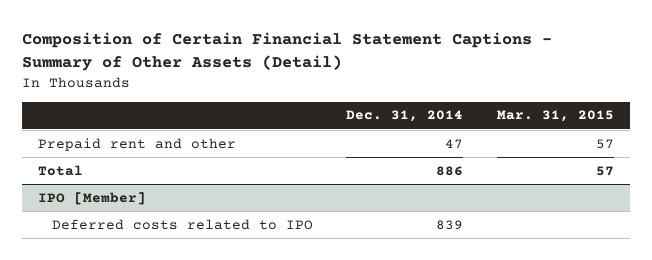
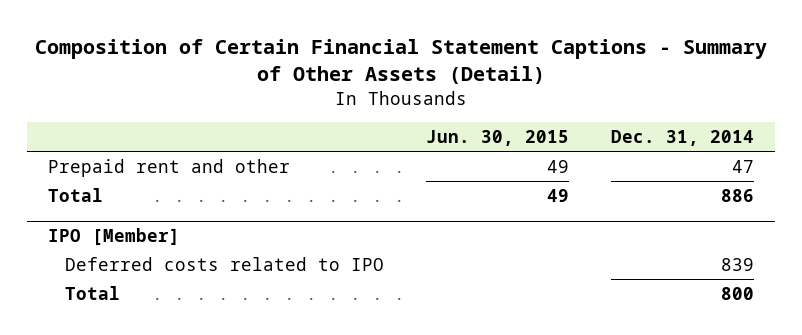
[496,110,614,123] Mar. 31, 2015 -> none
none -> [426,129,570,146] Jun. 30, 2015
none -> [65,285,121,300] Total

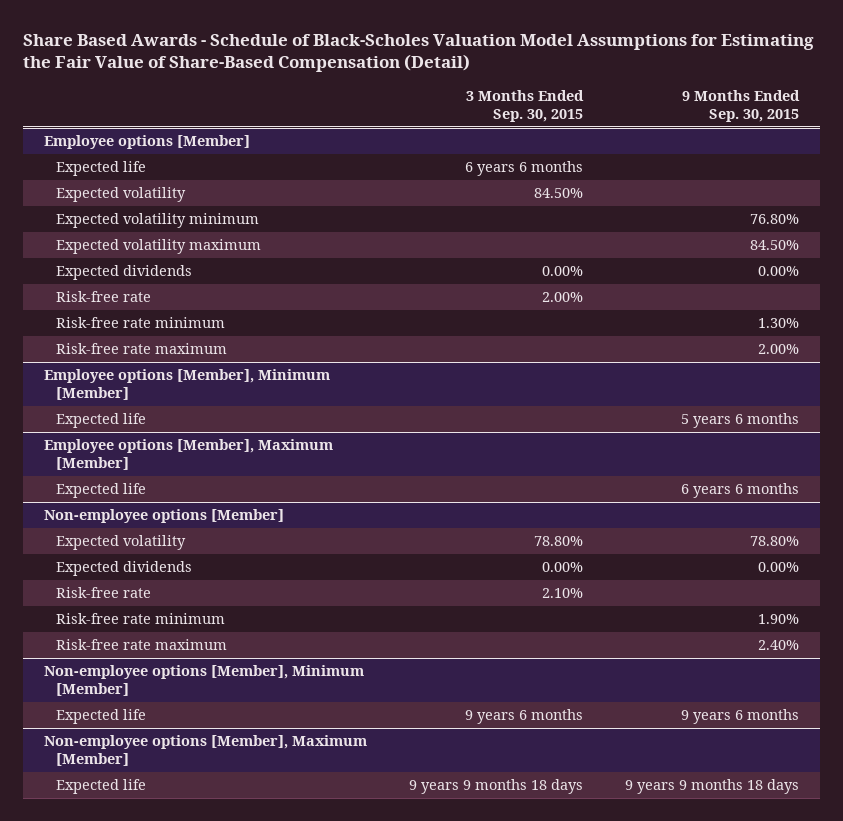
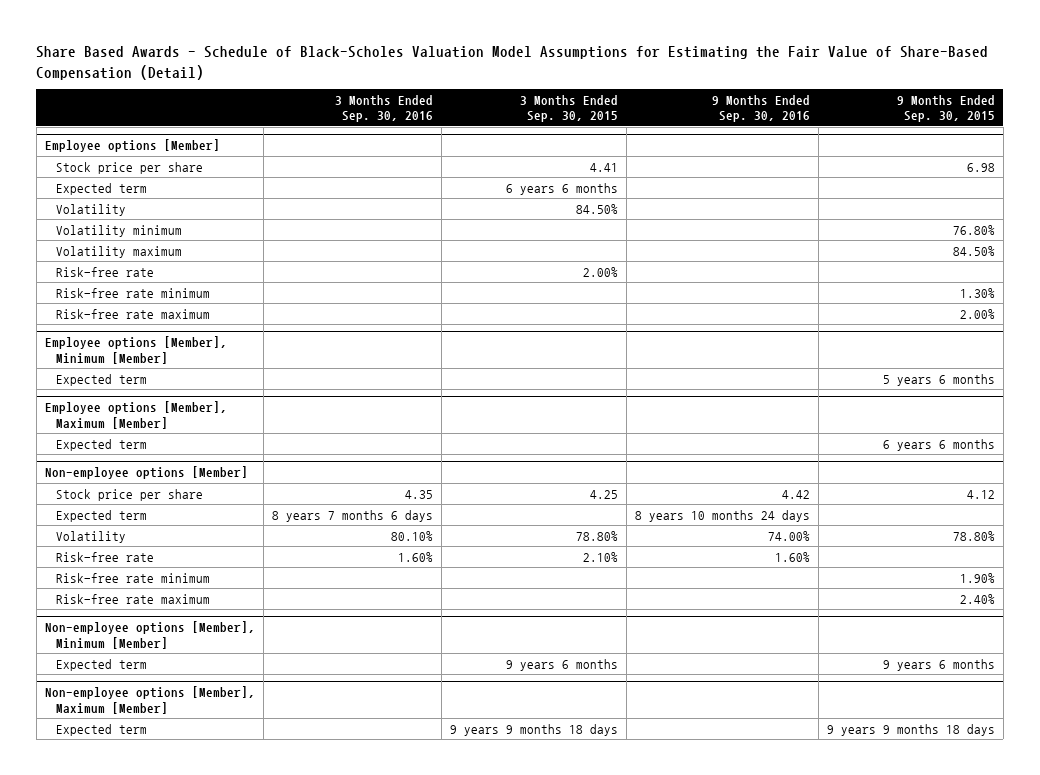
none -> [334,95,433,123] 3 Months Ended Sep. 30, 2016
none -> [711,95,810,123] 9 Months Ended Sep. 30, 2016
[56,265,193,281] Expected dividends -> none
none -> [55,161,203,174] Stock price per share
[56,161,147,177] Expected life -> [55,182,147,195] Expected term
[56,187,187,203] Expected volatility -> [55,203,126,216] Volatility
[56,213,260,229] Expected volatility minimum -> [55,224,182,237] Volatility minimum
[56,239,262,255] Expected volatility maximum -> [55,245,182,258] Volatility maximum
[56,413,147,429] Expected life -> [55,373,147,386] Expected term
[56,483,147,499] Expected life -> [55,438,147,451] Expected term
[56,561,193,577] Expected dividends -> none
none -> [55,488,203,501] Stock price per share
none -> [55,509,147,522] Expected term
[56,535,187,551] Expected volatility -> [55,530,126,543] Volatility
[56,709,147,725] Expected life -> [55,658,147,671] Expected term
[56,779,147,795] Expected life -> [55,723,147,736] Expected term

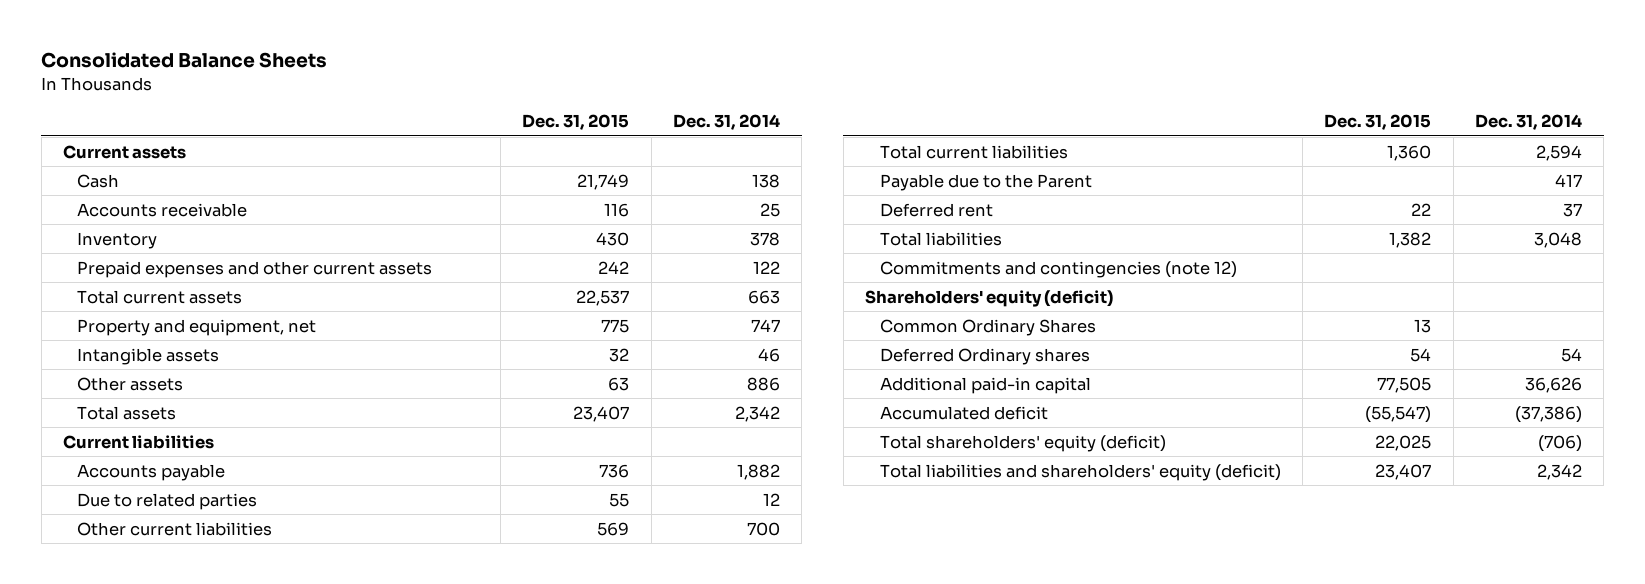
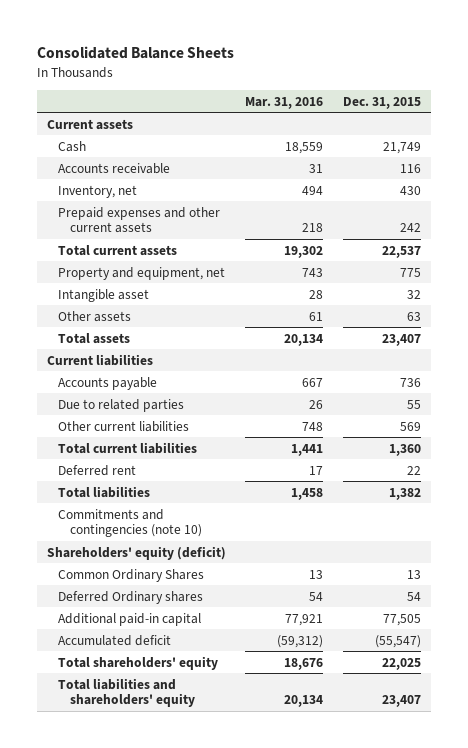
[672,114,780,131] Dec. 31, 2014 -> none
none -> [245,96,324,109] Mar. 31, 2016
[77,231,158,249] Inventory -> [58,184,138,198] Inventory, net
[77,347,220,365] Intangible assets -> [58,288,150,302] Intangible asset
[879,173,1092,191] Payable due to the Parent -> none
[879,260,1237,278] Commitments and contingencies (note 12) -> [58,508,202,538] Commitments and contingencies (note 10)
[879,434,1166,452] Total shareholders' equity (deficit) -> [58,655,219,670] Total shareholders' equity
[879,463,1281,481] Total liabilities and shareholders' equity (deficit) -> [58,677,195,708] Total liabilities and shareholders' equity

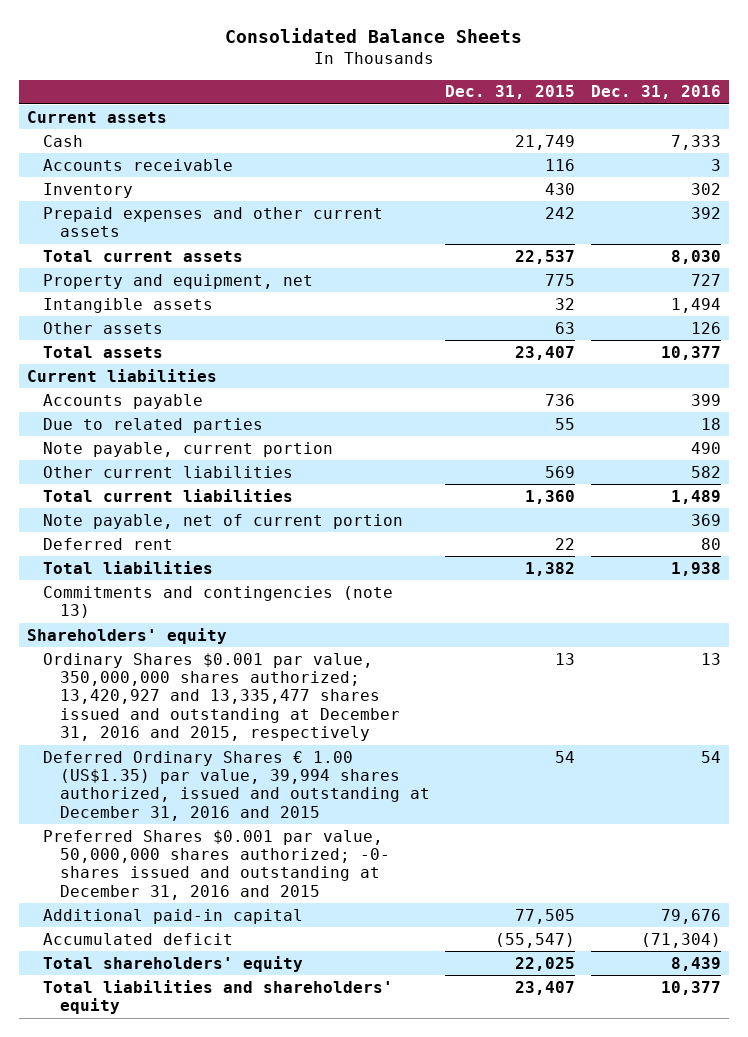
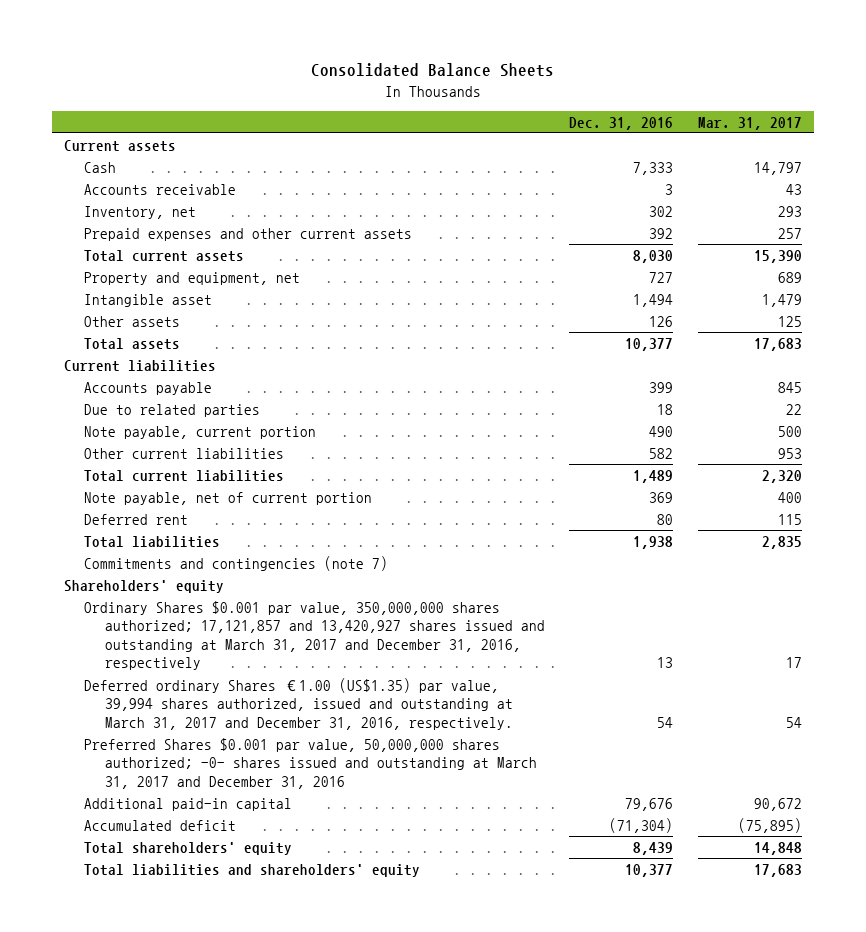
[445,85,576,100] Dec. 31, 2015 -> none
none -> [697,116,802,130] Mar. 31, 2017
[43,182,134,198] Inventory -> [84,205,197,219] Inventory, net
[43,297,214,313] Intangible assets -> [84,293,213,307] Intangible asset
[43,585,394,619] Commitments and contingencies (note 13) -> [84,555,389,571] Commitments and contingencies (note 7)
[43,652,400,742] Ordinary Shares $0.001 par value, 350,000,000 shares authorized; 13,420,927 and 13,335,477 shares issued and outstanding at December 31, 2016 and 2015, respectively -> [84,600,545,671] Ordinary Shares $0.001 par value, 350,000,000 shares authorized; 17,121,857 and 13,420,927 shares issued and outstanding at March 31, 2017 and December 31, 2016, respectively
[43,750,430,821] Deferred Ordinary Shares € 1.00 (US$1.35) par value, 39,994 shares authorized, issued and outstanding at December 31, 2016 and 2015 -> [84,677,513,730] Deferred ordinary Shares €1.00 (US$1.35) par value, 39,994 shares authorized, issued and outstanding at March 31, 2017 and December 31, 2016, respectively.
[43,829,390,900] Preferred Shares $0.001 par value, 50,000,000 shares authorized; -0- shares issued and outstanding at December 31, 2016 and 2015 -> [84,737,537,789] Preferred Shares $0.001 par value, 50,000,000 shares authorized; -0- shares issued and outstanding at March 31, 2017 and December 31, 2016

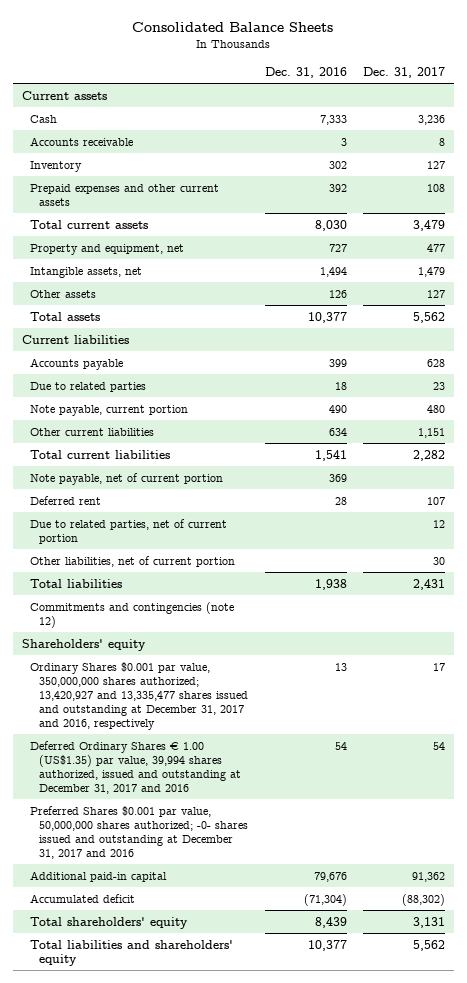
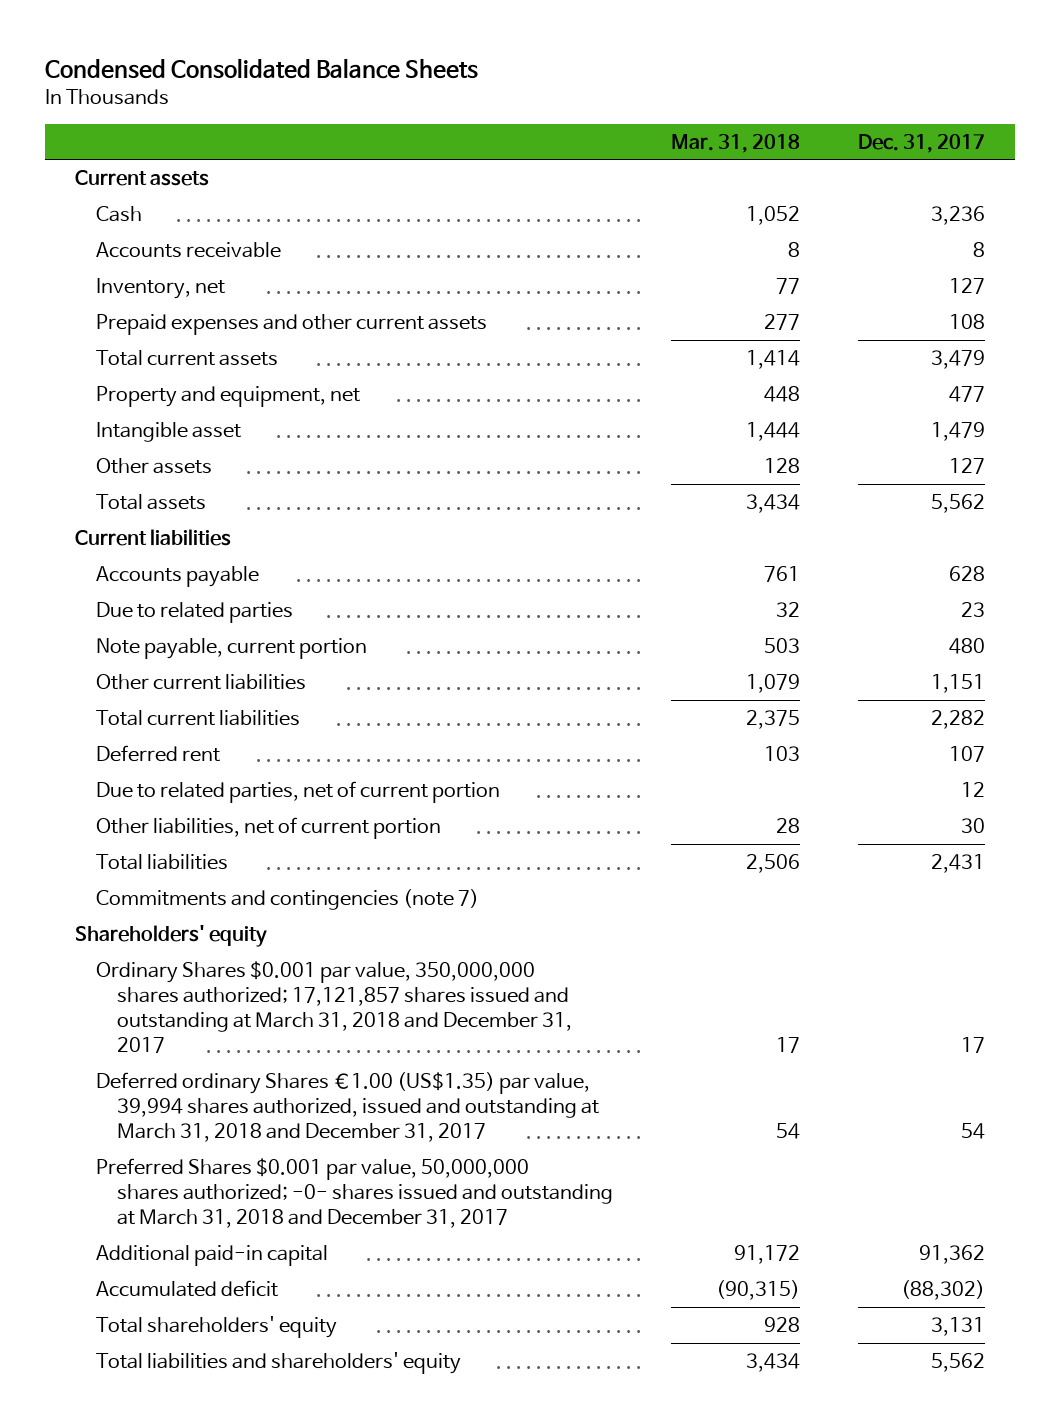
[132,21,334,32] Consolidated Balance Sheets -> [45,57,479,79] Condensed Consolidated Balance Sheets
[264,66,347,78] Dec. 31, 2016 -> none
none -> [671,133,801,153] Mar. 31, 2018
[30,160,83,172] Inventory -> [95,278,225,300] Inventory, net
[30,266,143,278] Intangible assets, net -> [95,422,241,443] Intangible asset
[30,472,224,485] Note payable, net of current portion -> none
[30,601,235,628] Commitments and contingencies (note 12) -> [95,889,479,911] Commitments and contingencies (note 7)
[30,661,248,730] Ordinary Shares $0.001 par value, 350,000,000 shares authorized; 13,420,927 and 13,335,477 shares issued and outstanding at December 31, 2017 and 2016, respectively -> [95,961,572,1054] Ordinary Shares $0.001 par value, 350,000,000 shares authorized; 17,121,857 shares issued and outstanding at March 31, 2018 and December 31, 2017
[30,740,241,794] Deferred Ordinary Shares € 1.00 (US$1.35) par value, 39,994 shares authorized, issued and outstanding at December 31, 2017 and 2016 -> [95,1072,599,1143] Deferred ordinary Shares €1.00 (US$1.35) par value, 39,994 shares authorized, issued and outstanding at March 31, 2018 and December 31, 2017
[30,805,248,859] Preferred Shares $0.001 par value, 50,000,000 shares authorized; -0- shares issued and outstanding at December 31, 2017 and 2016 -> [95,1158,613,1229] Preferred Shares $0.001 par value, 50,000,000 shares authorized; -0- shares issued and outstanding at March 31, 2018 and December 31, 2017

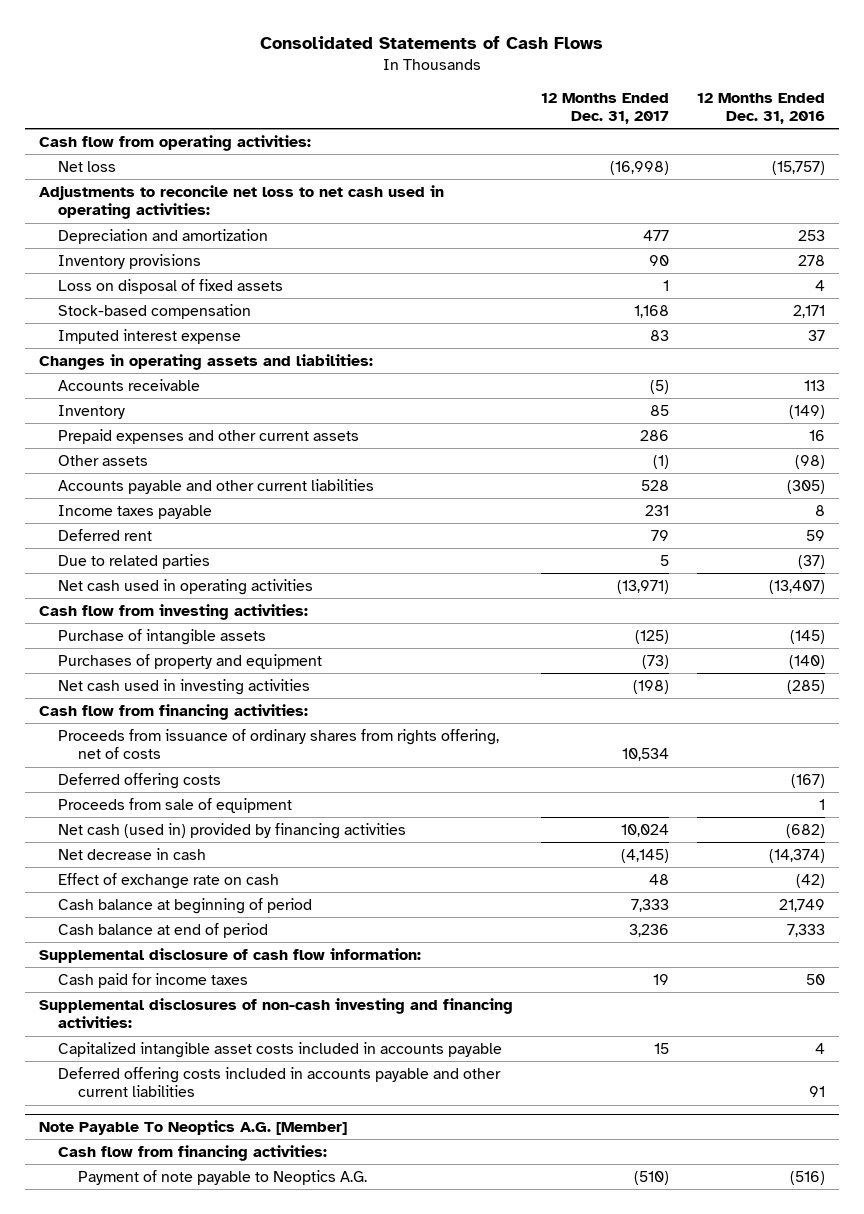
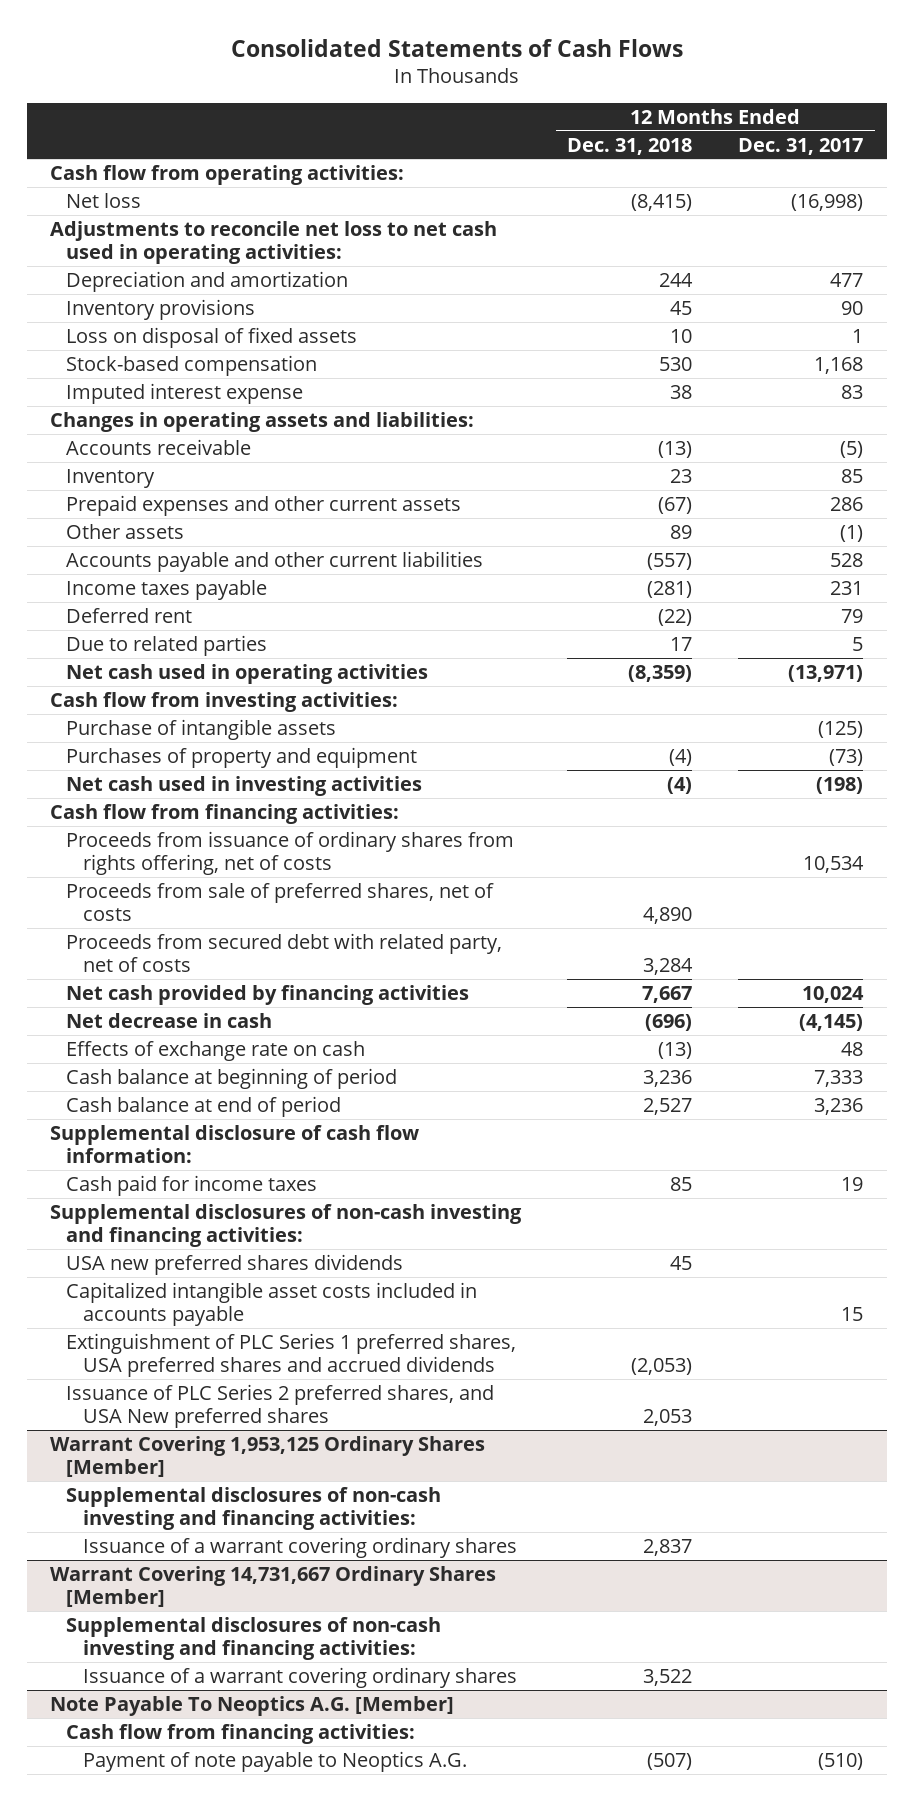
[697,92,826,124] 12 Months Ended Dec. 31, 2016 -> none
none -> [567,137,693,155] Dec. 31, 2018
[58,772,222,789] Deferred offering costs -> none
[58,797,293,813] Proceeds from sale of equipment -> none
none -> [66,882,495,921] Proceeds from sale of preferred shares, net of costs
none -> [66,932,503,972] Proceeds from secured debt with related party, net of costs
[58,822,407,839] Net cash (used in) provided by financing activities -> [66,984,470,1005] Net cash provided by financing activities
[58,872,280,889] Effect of exchange rate on cash -> [66,1040,366,1061] Effects of exchange rate on cash
none -> [66,1253,404,1275] USA new preferred shares dividends
[58,1066,502,1098] Deferred offering costs included in accounts payable and other current liabilities -> none
none -> [66,1332,517,1377] Extinguishment of PLC Series 1 preferred shares, USA preferred shares and accrued dividends
none -> [66,1383,495,1428] Issuance of PLC Series 2 preferred shares, and USA New preferred shares
none -> [49,1435,485,1477] Warrant Covering 1,953,125 Ordinary Shares [Member]
none -> [66,1486,442,1530] Supplemental disclosures of non-cash investing and financing activities:
none -> [82,1536,517,1558] Issuance of a warrant covering ordinary shares
none -> [49,1565,496,1607] Warrant Covering 14,731,667 Ordinary Shares [Member]
none -> [66,1616,442,1660] Supplemental disclosures of non-cash investing and financing activities:
none -> [82,1666,517,1688] Issuance of a warrant covering ordinary shares

